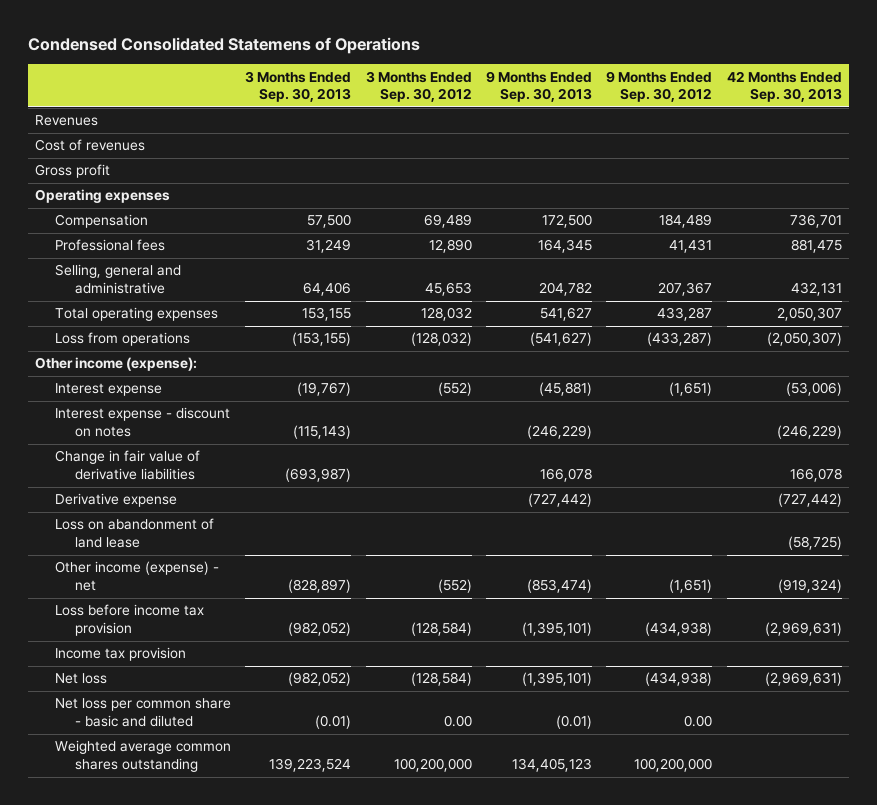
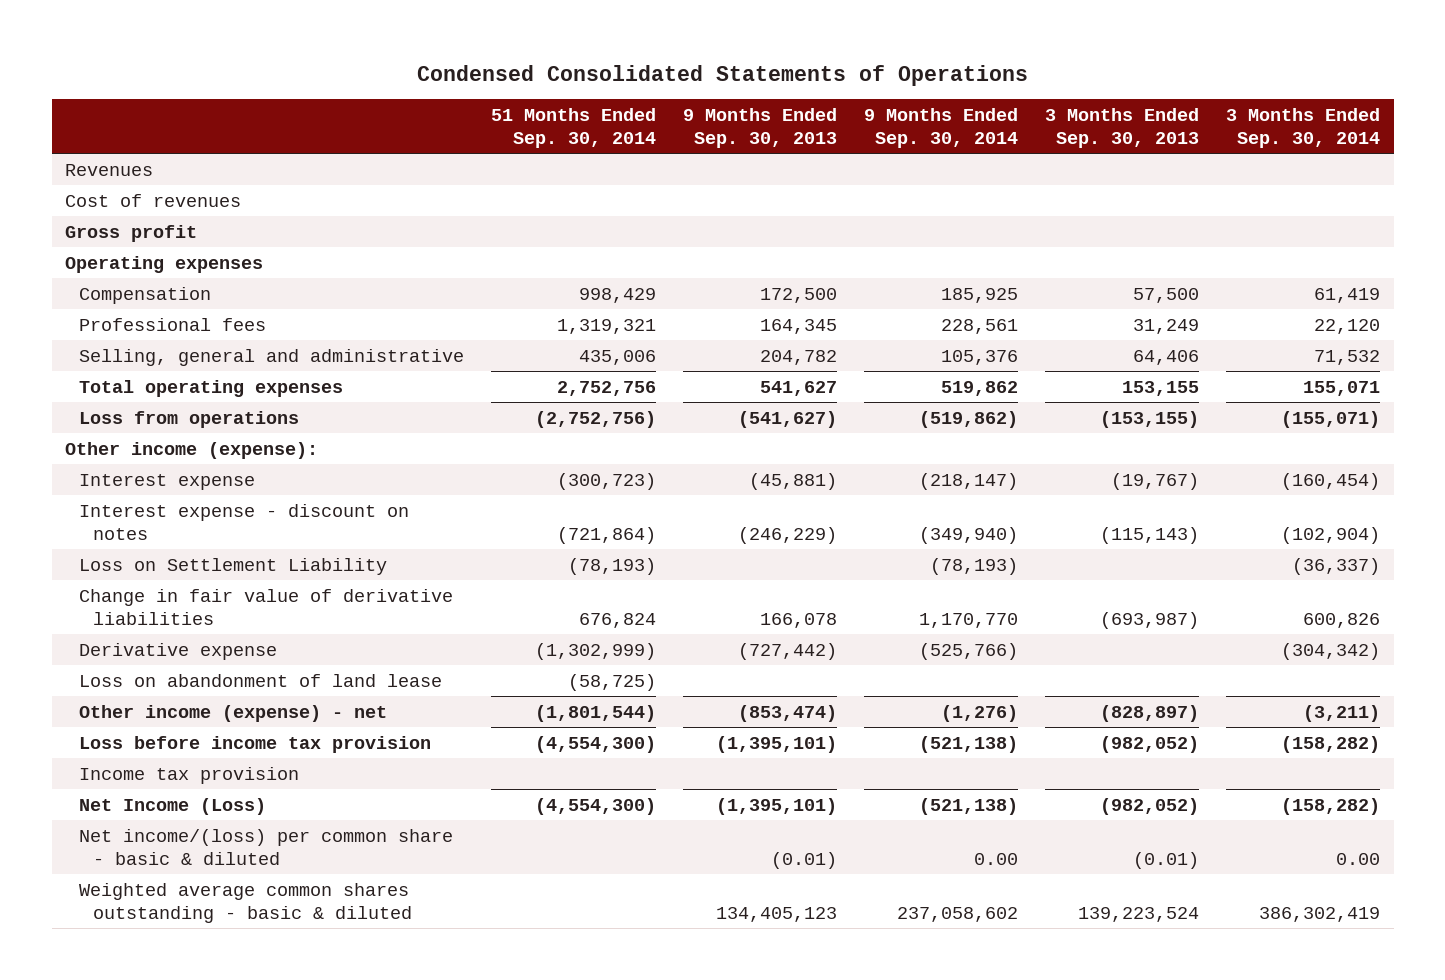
[28,37,421,55] Condensed Consolidated Statemens of Operations -> [416,64,1028,86] Condensed Consolidated Statements of Operations
[365,70,472,103] 3 Months Ended Sep. 30, 2012 -> none
[606,70,713,103] 9 Months Ended Sep. 30, 2012 -> none
[726,70,842,103] 42 Months Ended Sep. 30, 2013 -> none
none -> [490,108,656,148] 51 Months Ended Sep. 30, 2014
none -> [863,108,1018,148] 9 Months Ended Sep. 30, 2014
none -> [1226,108,1381,148] 3 Months Ended Sep. 30, 2014
none -> [78,557,387,575] Loss on Settlement Liability
[54,673,107,685] Net loss -> [78,797,266,815] Net Income (Loss)
[54,698,231,728] Net loss per common share - basic and diluted -> [78,828,453,865] Net income/(loss) per common share - basic & diluted
[54,740,231,773] Weighted average common shares outstanding -> [78,882,412,923] Weighted average common shares outstanding - basic & diluted

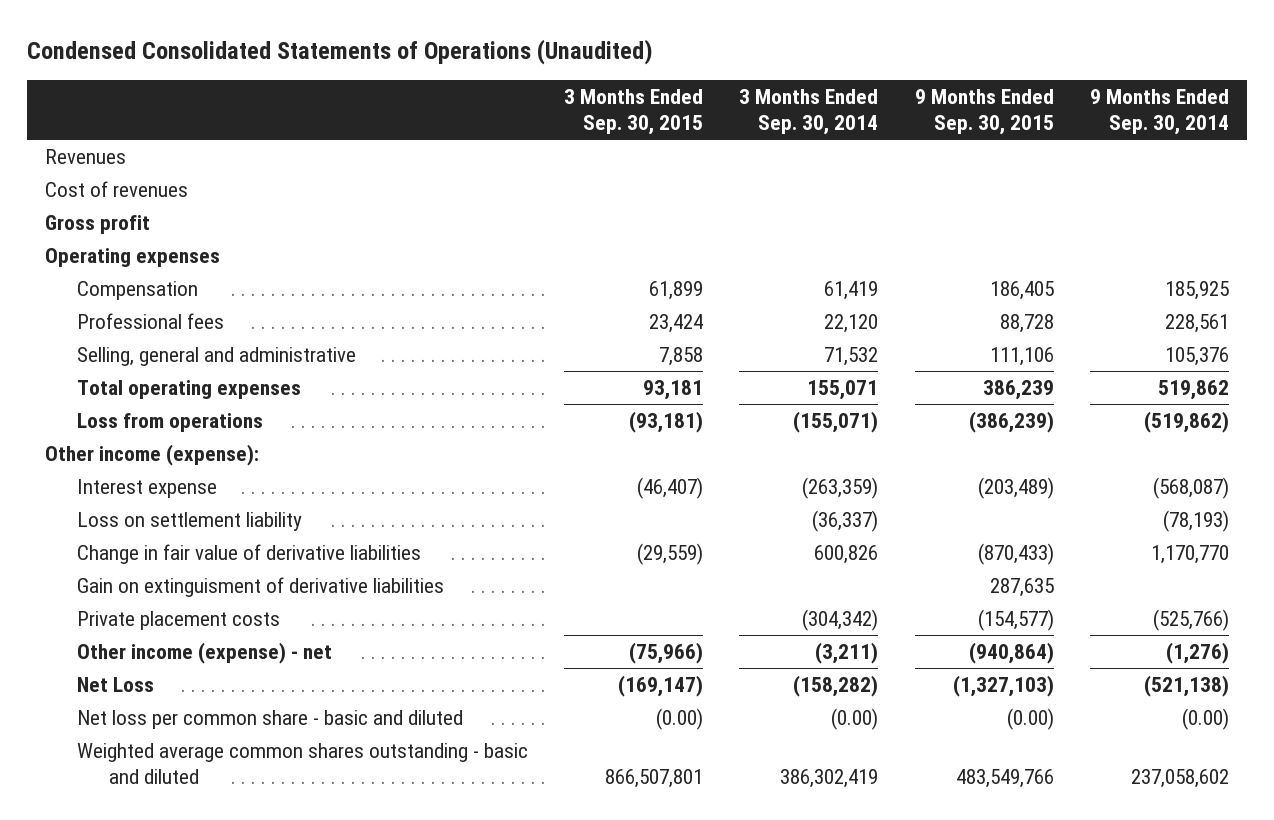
[416,64,1028,86] Condensed Consolidated Statements of Operations -> [27,39,654,66] Condensed Consolidated Statements of Operations (Unaudited)
[490,108,656,148] 51 Months Ended Sep. 30, 2014 -> none
[682,108,837,148] 9 Months Ended Sep. 30, 2013 -> none
[1045,108,1200,148] 3 Months Ended Sep. 30, 2013 -> none
none -> [564,89,704,136] 3 Months Ended Sep. 30, 2015
none -> [914,89,1054,136] 9 Months Ended Sep. 30, 2015
[78,503,409,540] Interest expense - discount on notes -> none
[918,472,1018,490] (218,147) -> [1152,477,1229,500] (568,087)
[1281,472,1381,490] (160,454) -> [802,477,879,500] (263,359)
[78,557,387,575] Loss on Settlement Liability -> [77,512,303,532] Loss on settlement liability
[78,673,442,687] Loss on abandonment of land lease -> none
none -> [77,577,445,598] Gain on extinguisment of derivative liabilities
[78,642,277,660] Derivative expense -> [77,611,281,631] Private placement costs
[78,735,431,753] Loss before income tax provision -> none
[78,766,299,784] Income tax provision -> none
[78,797,266,815] Net Income (Loss) -> [77,677,155,693] Net Loss
[78,828,453,865] Net income/(loss) per common share - basic & diluted -> [77,710,464,730] Net loss per common share - basic and diluted
[973,852,1018,865] 0.00 -> [1181,708,1229,731] (0.00)
[1336,852,1381,865] 0.00 -> [831,708,879,731] (0.00)
[78,882,412,923] Weighted average common shares outstanding - basic & diluted -> [77,743,529,784] Weighted average common shares outstanding - basic and diluted

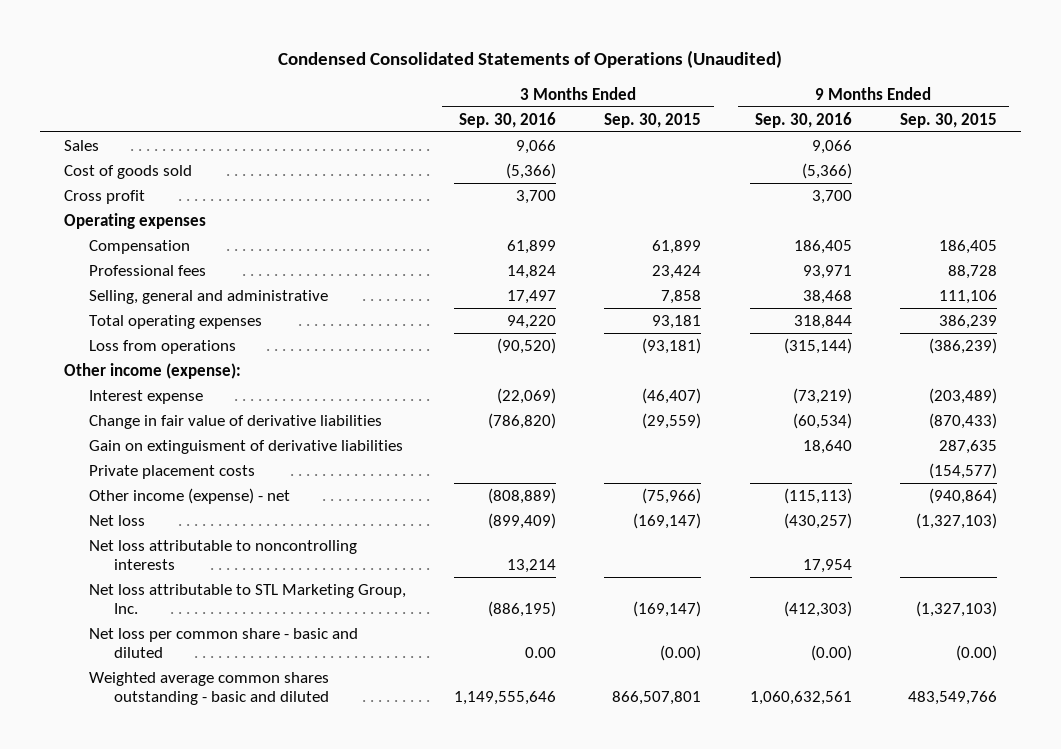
[739,89,879,136] 3 Months Ended Sep. 30, 2014 -> none
[1089,89,1229,136] 9 Months Ended Sep. 30, 2014 -> none
none -> [459,111,557,128] Sep. 30, 2016
none -> [754,111,852,128] Sep. 30, 2016
[45,149,127,165] Revenues -> none
[45,181,189,198] Cost of revenues -> none
none -> [63,139,99,151] Sales
none -> [63,164,192,179] Cost of goods sold
[45,215,151,235] Gross profit -> [63,189,145,204] Cross profit
[77,512,303,532] Loss on settlement liability -> none
none -> [88,514,145,526] Net loss
none -> [88,539,357,571] Net loss attributable to noncontrolling interests
[77,677,155,693] Net Loss -> [88,583,406,615] Net loss attributable to STL Marketing Group, Inc.

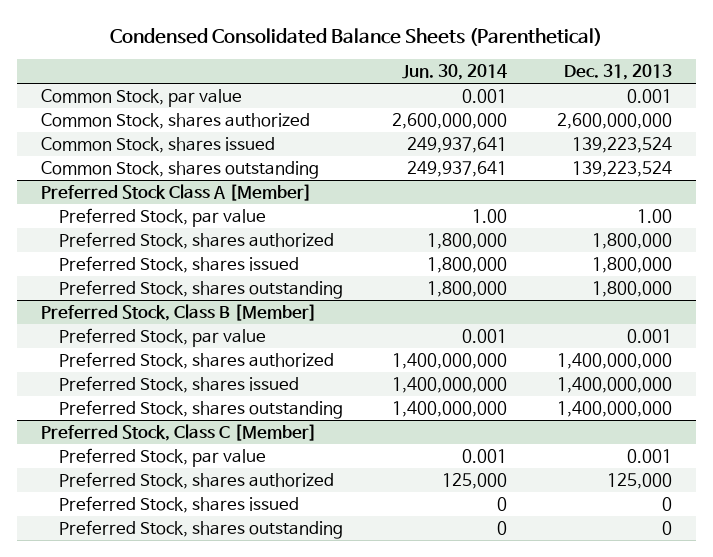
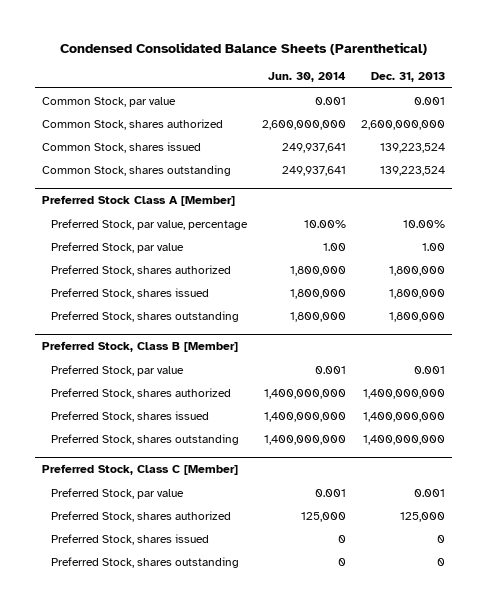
none -> [51,218,249,230] Preferred Stock, par value, percentage

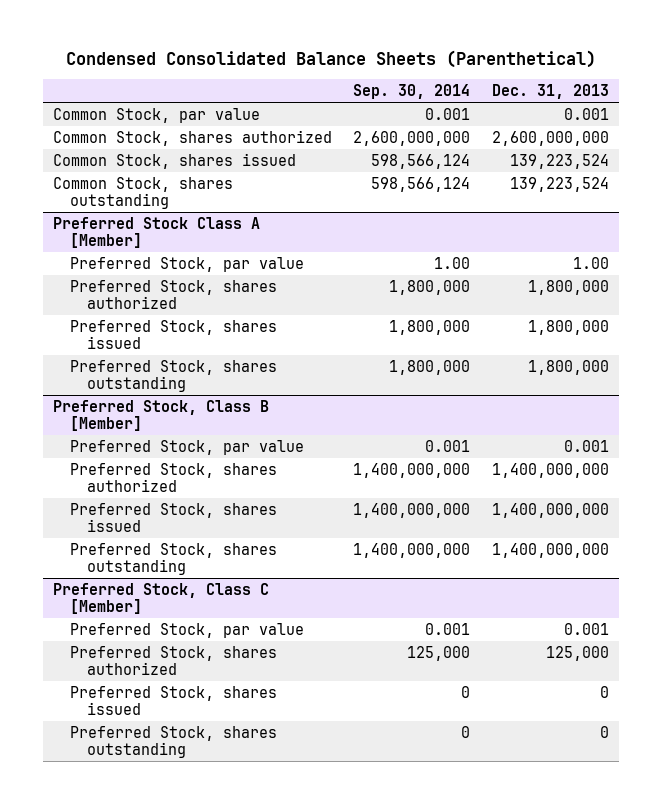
[268,72,347,83] Jun. 30, 2014 -> none
none -> [353,84,471,100] Sep. 30, 2014
[51,218,249,230] Preferred Stock, par value, percentage -> none

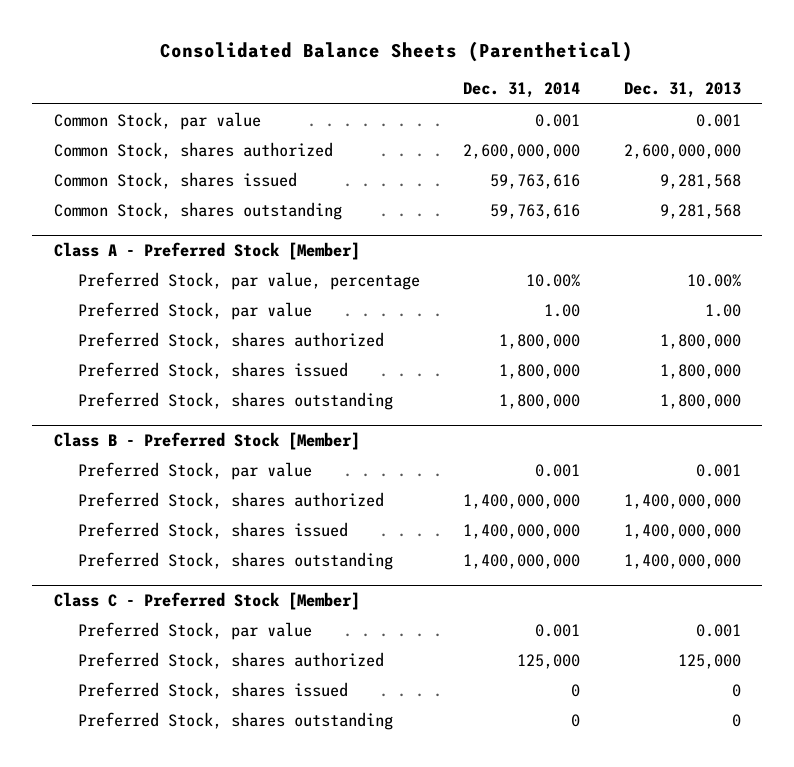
[65,50,596,69] Condensed Consolidated Balance Sheets (Parenthetical) -> [160,41,634,63] Consolidated Balance Sheets (Parenthetical)
[353,84,471,100] Sep. 30, 2014 -> none
none -> [463,82,581,99] Dec. 31, 2014
[509,153,609,169] 139,223,524 -> [659,173,741,189] 9,281,568
[509,176,609,192] 139,223,524 -> [659,203,741,219] 9,281,568
[53,216,261,249] Preferred Stock Class A [Member] -> [53,241,360,260] Class A - Preferred Stock [Member]
none -> [77,271,420,290] Preferred Stock, par value, percentage
[53,399,270,432] Preferred Stock, Class B [Member] -> [53,431,360,450] Class B - Preferred Stock [Member]
[53,582,270,615] Preferred Stock, Class C [Member] -> [53,591,360,610] Class C - Preferred Stock [Member]

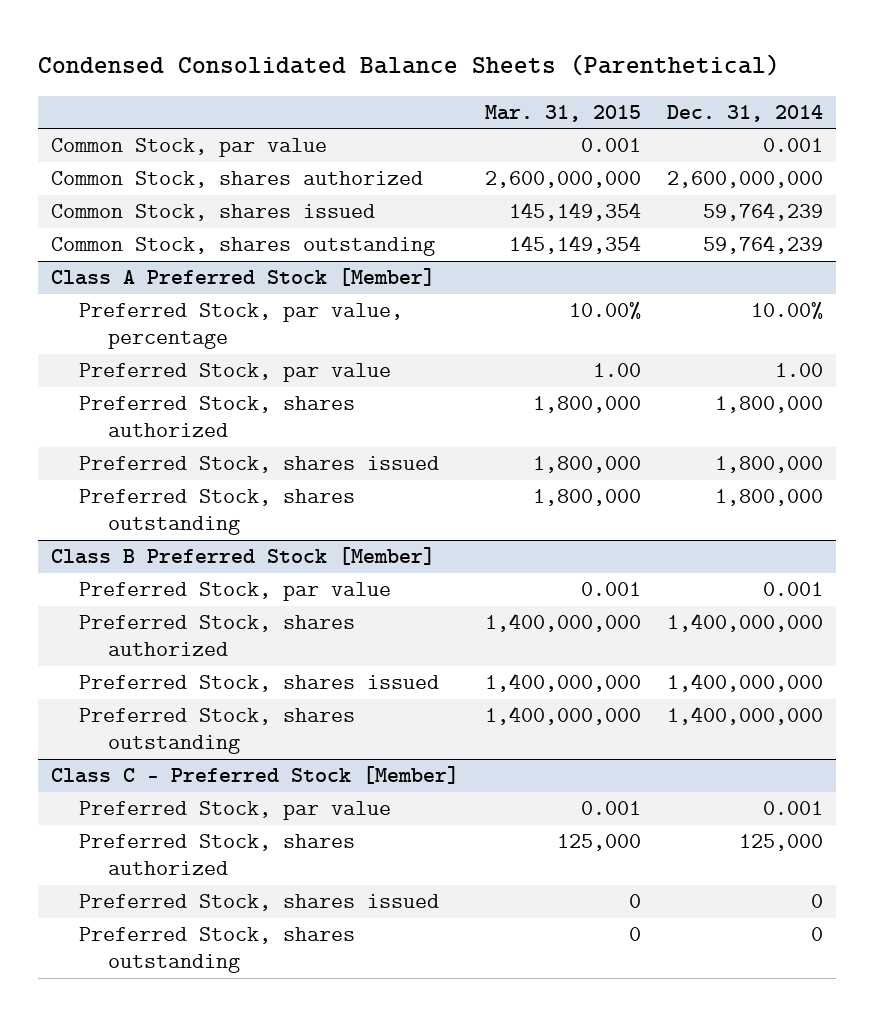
[160,41,634,63] Consolidated Balance Sheets (Parenthetical) -> [37,53,780,76] Condensed Consolidated Balance Sheets (Parenthetical)
[623,82,741,99] Dec. 31, 2013 -> none
none -> [484,104,641,122] Mar. 31, 2015
[490,173,581,189] 59,763,616 -> [702,202,823,222] 59,764,239
[490,203,581,219] 59,763,616 -> [702,235,823,255] 59,764,239
[53,241,360,260] Class A - Preferred Stock [Member] -> [50,268,435,287] Class A Preferred Stock [Member]
[53,431,360,450] Class B - Preferred Stock [Member] -> [50,547,435,566] Class B Preferred Stock [Member]

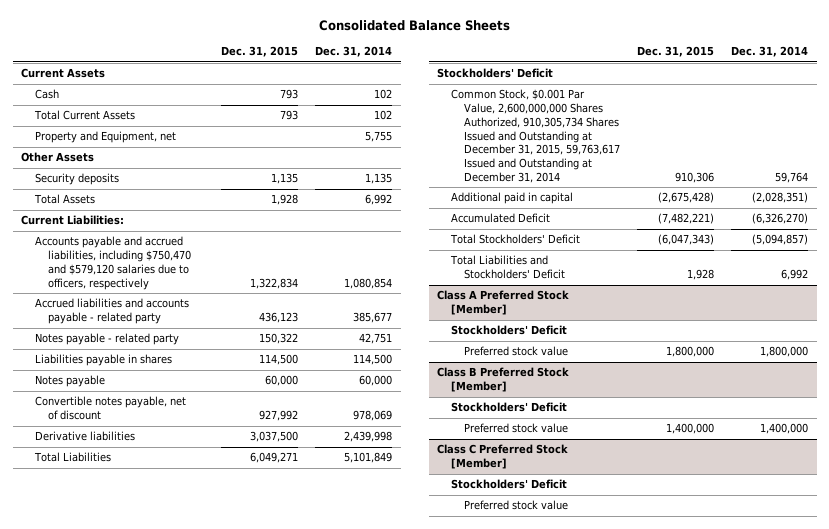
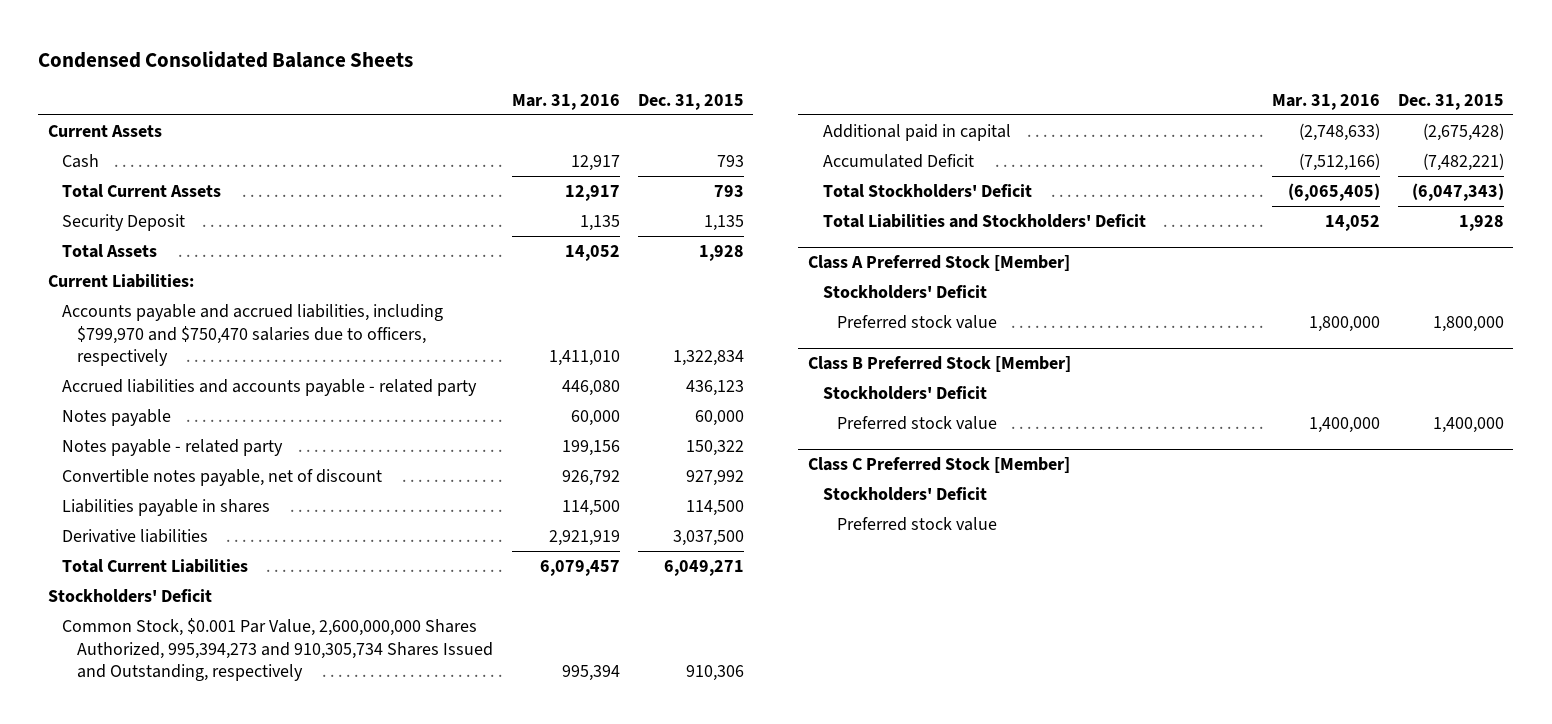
[318,19,510,31] Consolidated Balance Sheets -> [38,50,414,68] Condensed Consolidated Balance Sheets
[315,46,393,58] Dec. 31, 2014 -> none
none -> [511,93,620,110] Mar. 31, 2016
[34,131,176,144] Property and Equipment, net -> none
[21,152,95,163] Other Assets -> none
[34,173,119,186] Security deposits -> [62,214,186,232] Security Deposit
[34,236,192,290] Accounts payable and accrued liabilities, including $750,470 and $579,120 salaries due to officers, respectively -> [62,304,444,367] Accounts payable and accrued liabilities, including $799,970 and $750,470 salaries due to officers, respectively
[34,333,179,346] Notes payable - related party -> [62,439,284,457] Notes payable - related party
[34,354,172,367] Liabilities payable in shares -> [62,499,271,517] Liabilities payable in shares
[33,452,111,463] Total Liabilities -> [62,559,249,574] Total Current Liabilities
[450,89,621,183] Common Stock, $0.001 Par Value, 2,600,000,000 Shares Authorized, 910,305,734 Shares Issued and Outstanding at December 31, 2015, 59,763,617 Issued and Outstanding at December 31, 2014 -> [62,618,494,682] Common Stock, $0.001 Par Value, 2,600,000,000 Shares Authorized, 995,394,273 and 910,305,734 Shares Issued and Outstanding, respectively

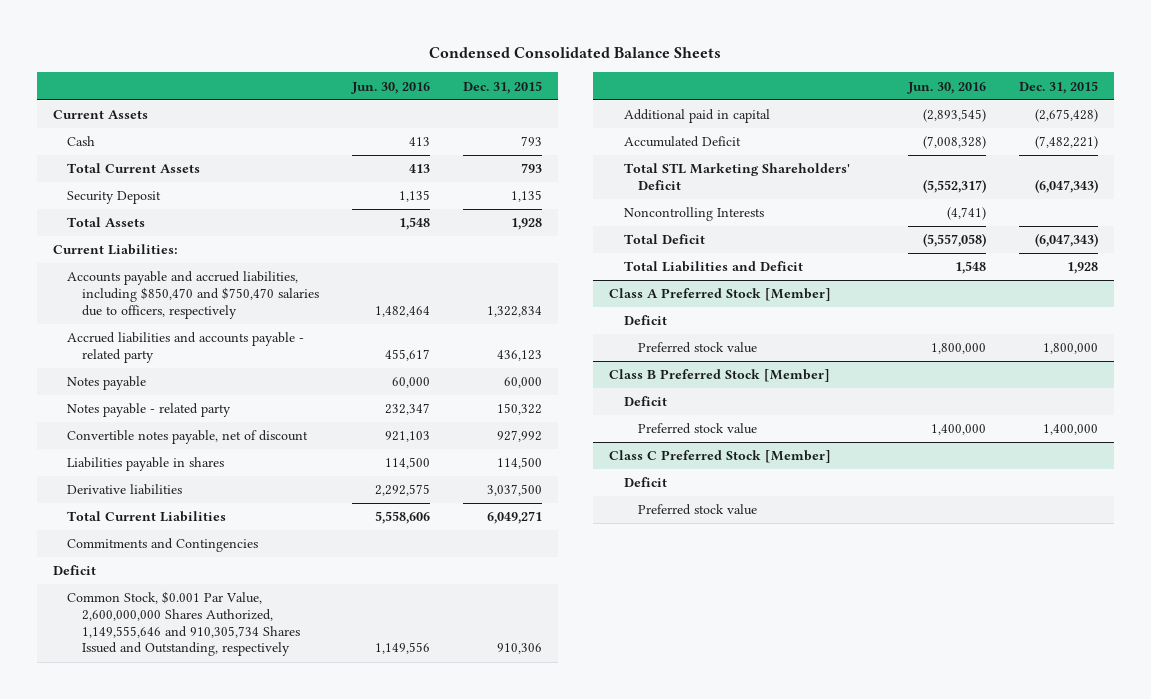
[511,93,620,110] Mar. 31, 2016 -> none
none -> [350,81,430,94] Jun. 30, 2016
[62,304,444,367] Accounts payable and accrued liabilities, including $799,970 and $750,470 salaries due to officers, respectively -> [67,271,319,319] Accounts payable and accrued liabilities, including $850,470 and $750,470 salaries due to officers, respectively
none -> [67,538,259,553] Commitments and Contingencies
[47,589,212,604] Stockholders' Deficit -> [53,565,97,576] Deficit
[62,618,494,682] Common Stock, $0.001 Par Value, 2,600,000,000 Shares Authorized, 995,394,273 and 910,305,734 Shares Issued and Outstanding, respectively -> [67,591,300,657] Common Stock, $0.001 Par Value, 2,600,000,000 Shares Authorized, 1,149,555,646 and 910,305,734 Shares Issued and Outstanding, respectively
[822,184,1032,199] Total Stockholders' Deficit -> [623,163,850,190] Total STL Marketing Shareholders' Deficit
none -> [623,207,764,222] Noncontrolling Interests
none -> [623,234,705,245] Total Deficit
[822,214,1146,229] Total Liabilities and Stockholders' Deficit -> [623,261,803,273] Total Liabilities and Deficit
[822,285,987,300] Stockholders' Deficit -> [623,315,667,326] Deficit
[822,386,987,401] Stockholders' Deficit -> [623,396,667,407] Deficit
[822,487,987,502] Stockholders' Deficit -> [623,477,667,488] Deficit

